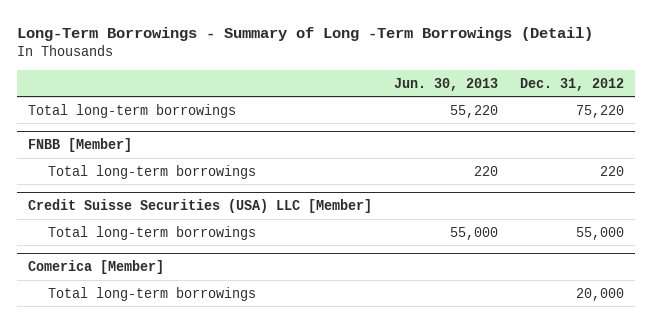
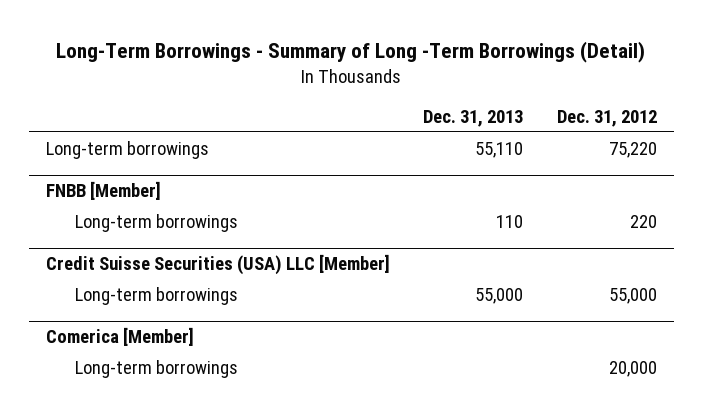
[393,77,498,91] Jun. 30, 2013 -> none
none -> [423,109,524,127] Dec. 31, 2013
[27,103,236,118] Total long-term borrowings -> [46,141,210,160] Long-term borrowings
[47,164,256,179] Total long-term borrowings -> [75,214,239,233] Long-term borrowings
[47,225,256,240] Total long-term borrowings -> [75,287,239,306] Long-term borrowings
[47,286,256,301] Total long-term borrowings -> [75,360,239,379] Long-term borrowings

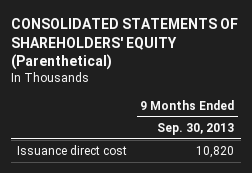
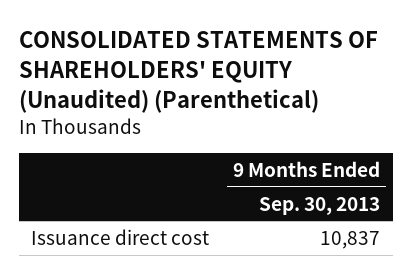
[10,18,238,71] CONSOLIDATED STATEMENTS OF SHAREHOLDERS' EQUITY (Parenthetical) -> [18,31,378,113] CONSOLIDATED STATEMENTS OF SHAREHOLDERS' EQUITY (Unaudited) (Parenthetical)
[196,146,235,159] 10,820 -> [320,230,381,249] 10,837

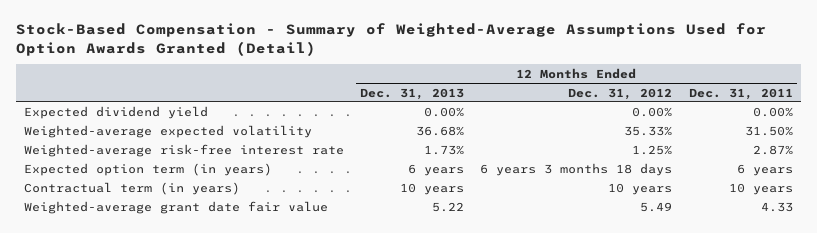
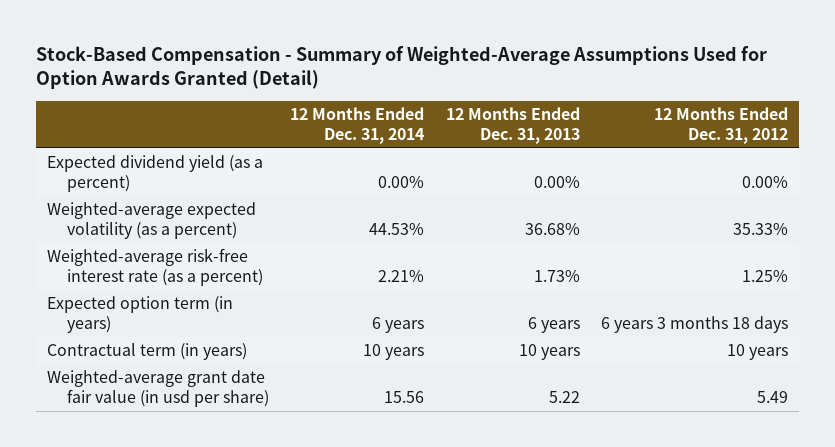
[688,87,793,100] Dec. 31, 2011 -> none
none -> [290,107,425,145] 12 Months Ended Dec. 31, 2014
[24,106,209,120] Expected dividend yield -> [46,155,263,193] Expected dividend yield (as a percent)
[24,125,313,139] Weighted-average expected volatility -> [46,202,256,240] Weighted-average expected volatility (as a percent)
[24,144,345,158] Weighted-average risk-free interest rate -> [46,248,263,287] Weighted-average risk-free interest rate (as a percent)
[24,201,329,215] Weighted-average grant date fair value -> [46,370,269,408] Weighted-average grant date fair value (in usd per share)

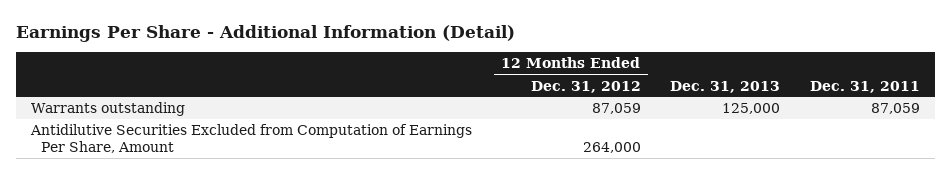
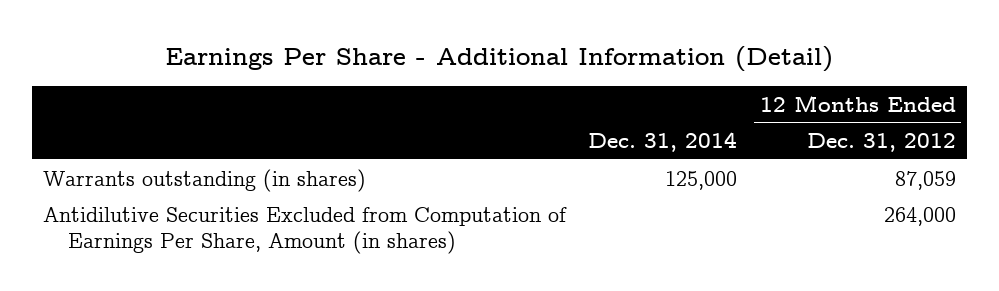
[670,80,781,93] Dec. 31, 2013 -> none
[809,80,920,93] Dec. 31, 2011 -> none
none -> [588,132,738,153] Dec. 31, 2014
[30,102,185,117] Warrants outstanding -> [42,168,366,192] Warrants outstanding (in shares)
[29,124,472,153] Antidilutive Securities Excluded from Computation of Earnings Per Share, Amount -> [42,206,567,255] Antidilutive Securities Excluded from Computation of Earnings Per Share, Amount (in shares)

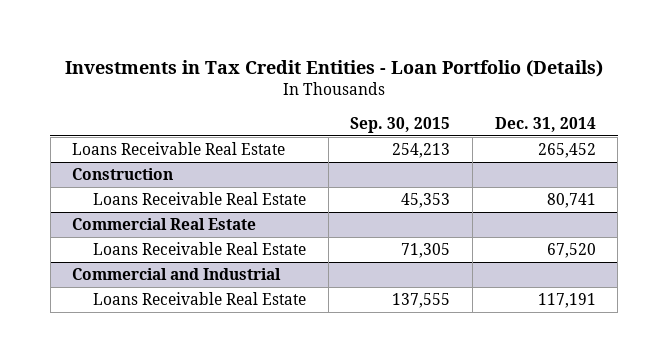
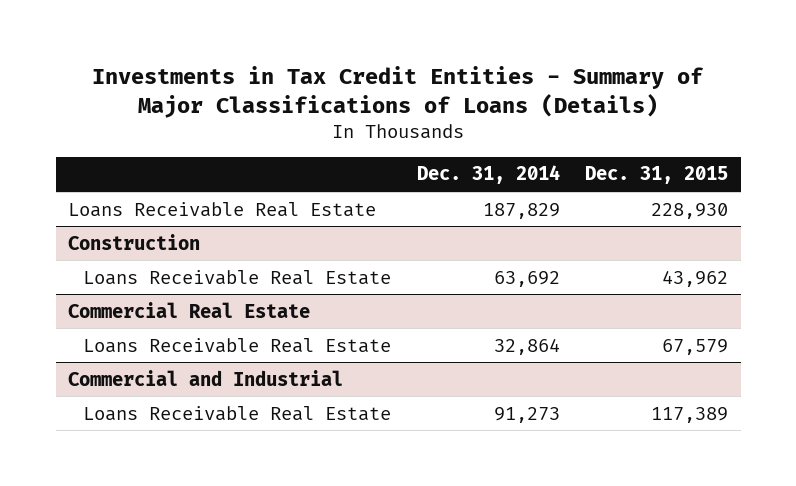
[64,60,603,78] Investments in Tax Credit Entities - Loan Portfolio (Details) -> [92,66,705,119] Investments in Tax Credit Entities - Summary of Major Classifications of Loans (Details)
[350,116,451,133] Sep. 30, 2015 -> none
none -> [585,166,729,185] Dec. 31, 2015
[537,143,596,159] 265,452 -> [482,202,560,219] 187,829
[546,193,596,209] 80,741 -> [493,270,560,287] 63,692
[546,243,596,259] 67,520 -> [493,337,560,355] 32,864
[537,293,596,309] 117,191 -> [493,406,560,423] 91,273

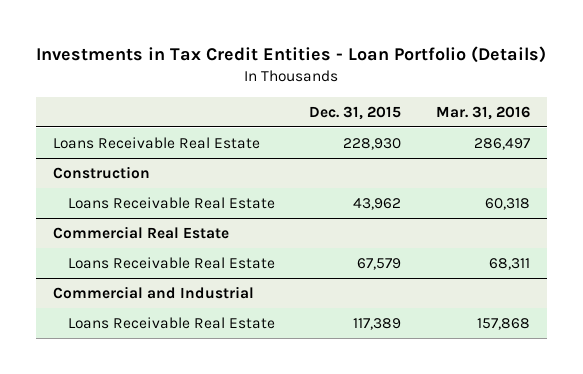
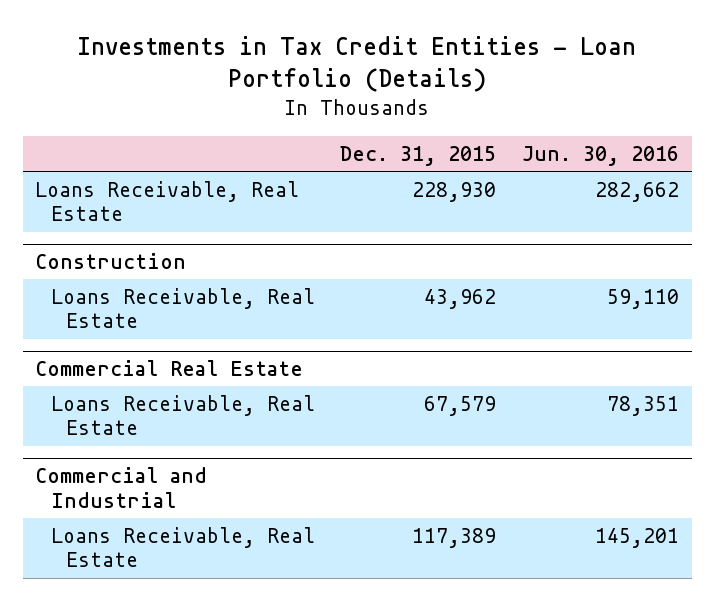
[435,105,530,120] Mar. 31, 2016 -> none
none -> [522,145,680,166] Jun. 30, 2016
[53,136,261,149] Loans Receivable Real Estate -> [35,180,300,222] Loans Receivable, Real Estate
[67,196,275,209] Loans Receivable Real Estate -> [50,287,315,329] Loans Receivable, Real Estate
[67,256,275,269] Loans Receivable Real Estate -> [50,394,315,436] Loans Receivable, Real Estate
[67,316,275,329] Loans Receivable Real Estate -> [50,526,315,568] Loans Receivable, Real Estate

